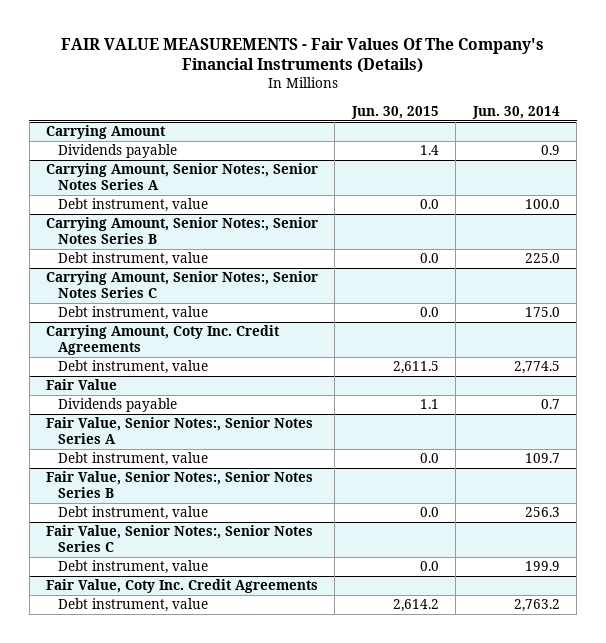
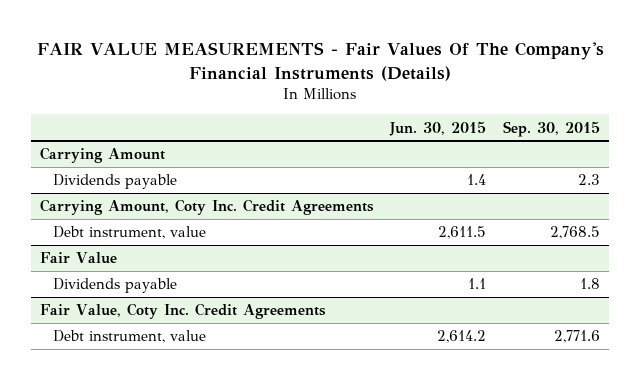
[471,106,560,120] Jun. 30, 2014 -> none
none -> [503,120,601,137] Sep. 30, 2015
[45,163,318,190] Carrying Amount, Senior Notes:, Senior Notes Series A -> none
[57,198,208,213] Debt instrument, value -> none
[45,217,318,244] Carrying Amount, Senior Notes:, Senior Notes Series B -> none
[57,252,208,267] Debt instrument, value -> none
[45,271,318,298] Carrying Amount, Senior Notes:, Senior Notes Series C -> none
[57,306,208,321] Debt instrument, value -> none
[45,417,313,444] Fair Value, Senior Notes:, Senior Notes Series A -> none
[57,452,208,467] Debt instrument, value -> none
[45,471,313,498] Fair Value, Senior Notes:, Senior Notes Series B -> none
[57,506,208,521] Debt instrument, value -> none
[45,525,313,552] Fair Value, Senior Notes:, Senior Notes Series C -> none
[57,560,208,575] Debt instrument, value -> none

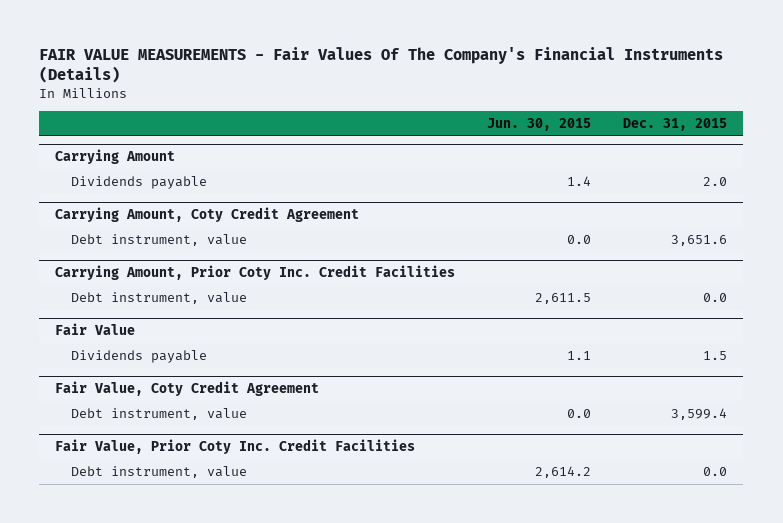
[503,120,601,137] Sep. 30, 2015 -> none
none -> [623,117,728,131] Dec. 31, 2015
[39,199,374,216] Carrying Amount, Coty Inc. Credit Agreements -> [55,207,360,223] Carrying Amount, Coty Credit Agreement
none -> [71,233,248,246] Debt instrument, value
none -> [55,265,456,281] Carrying Amount, Prior Coty Inc. Credit Facilities
[39,303,326,320] Fair Value, Coty Inc. Credit Agreements -> [55,381,320,397] Fair Value, Coty Credit Agreement
none -> [71,407,248,420] Debt instrument, value
none -> [55,439,416,455] Fair Value, Prior Coty Inc. Credit Facilities

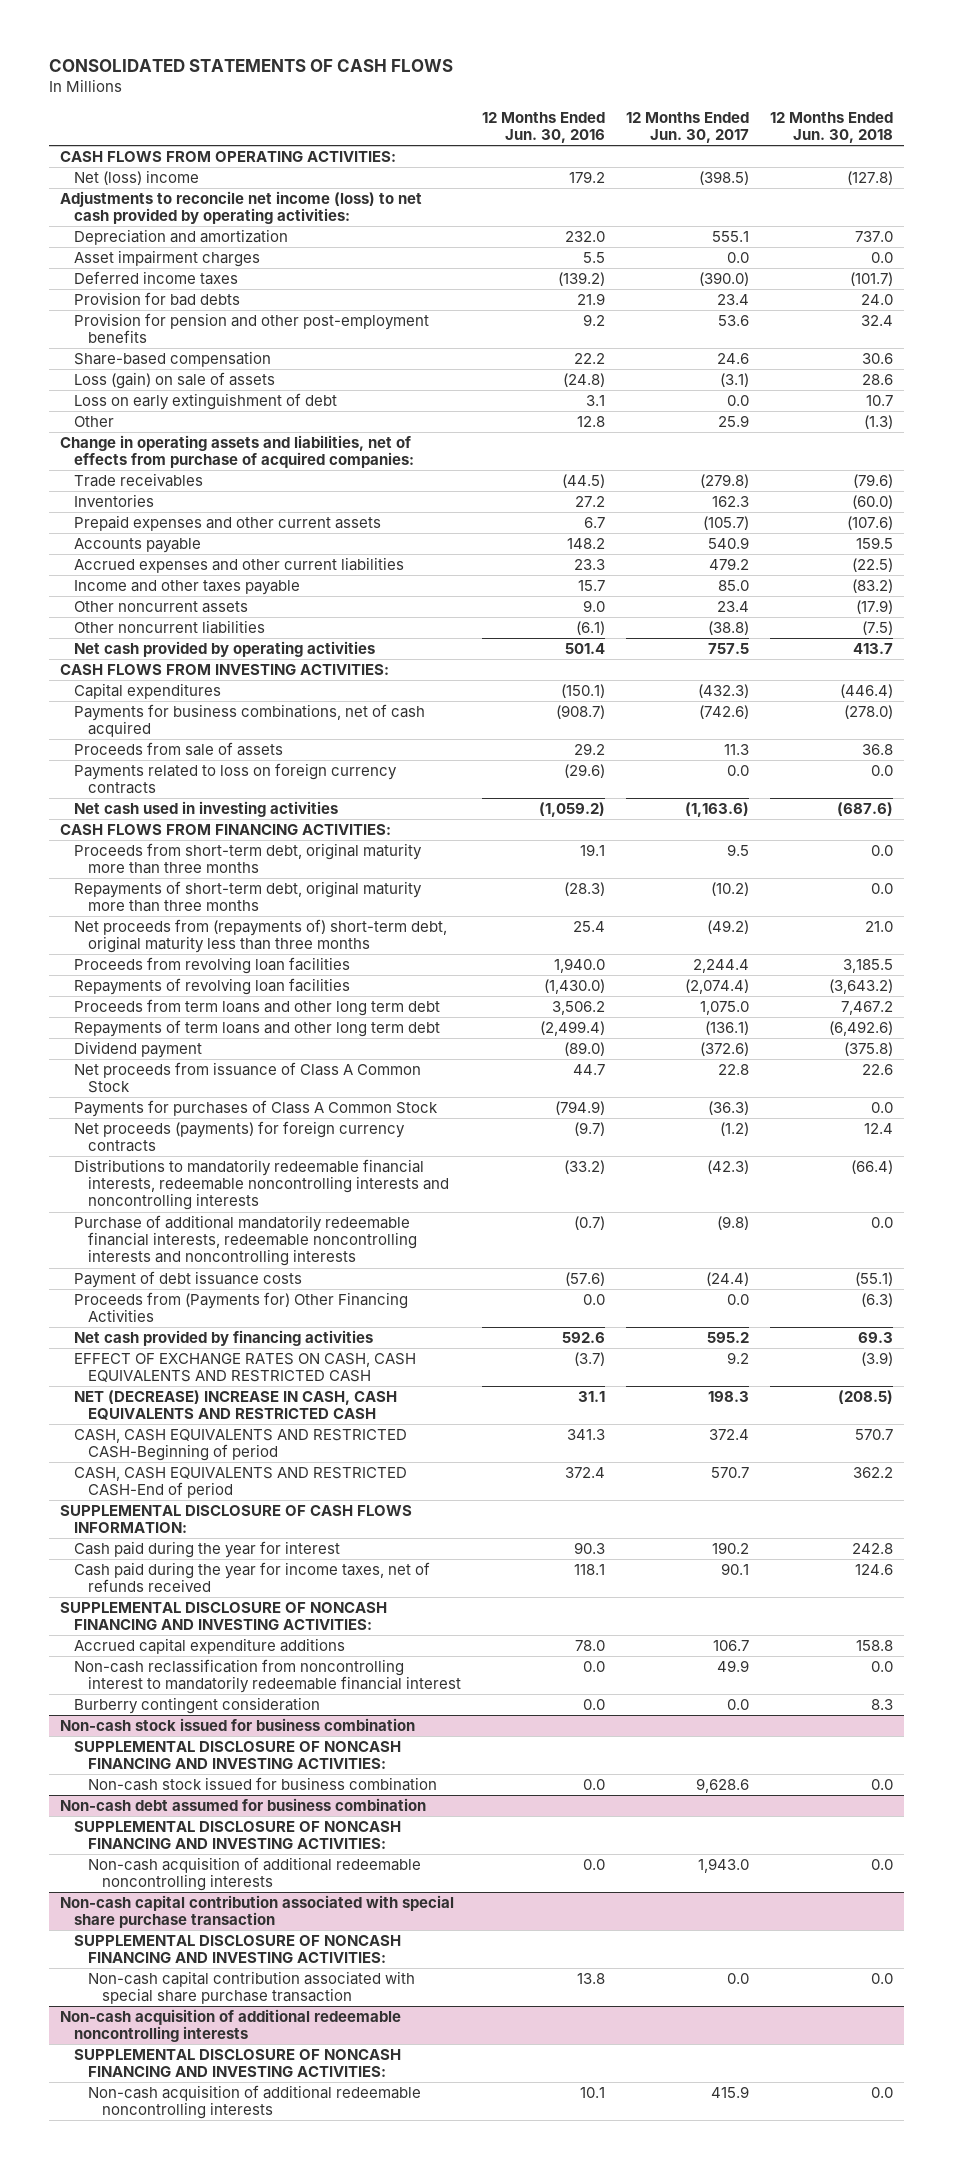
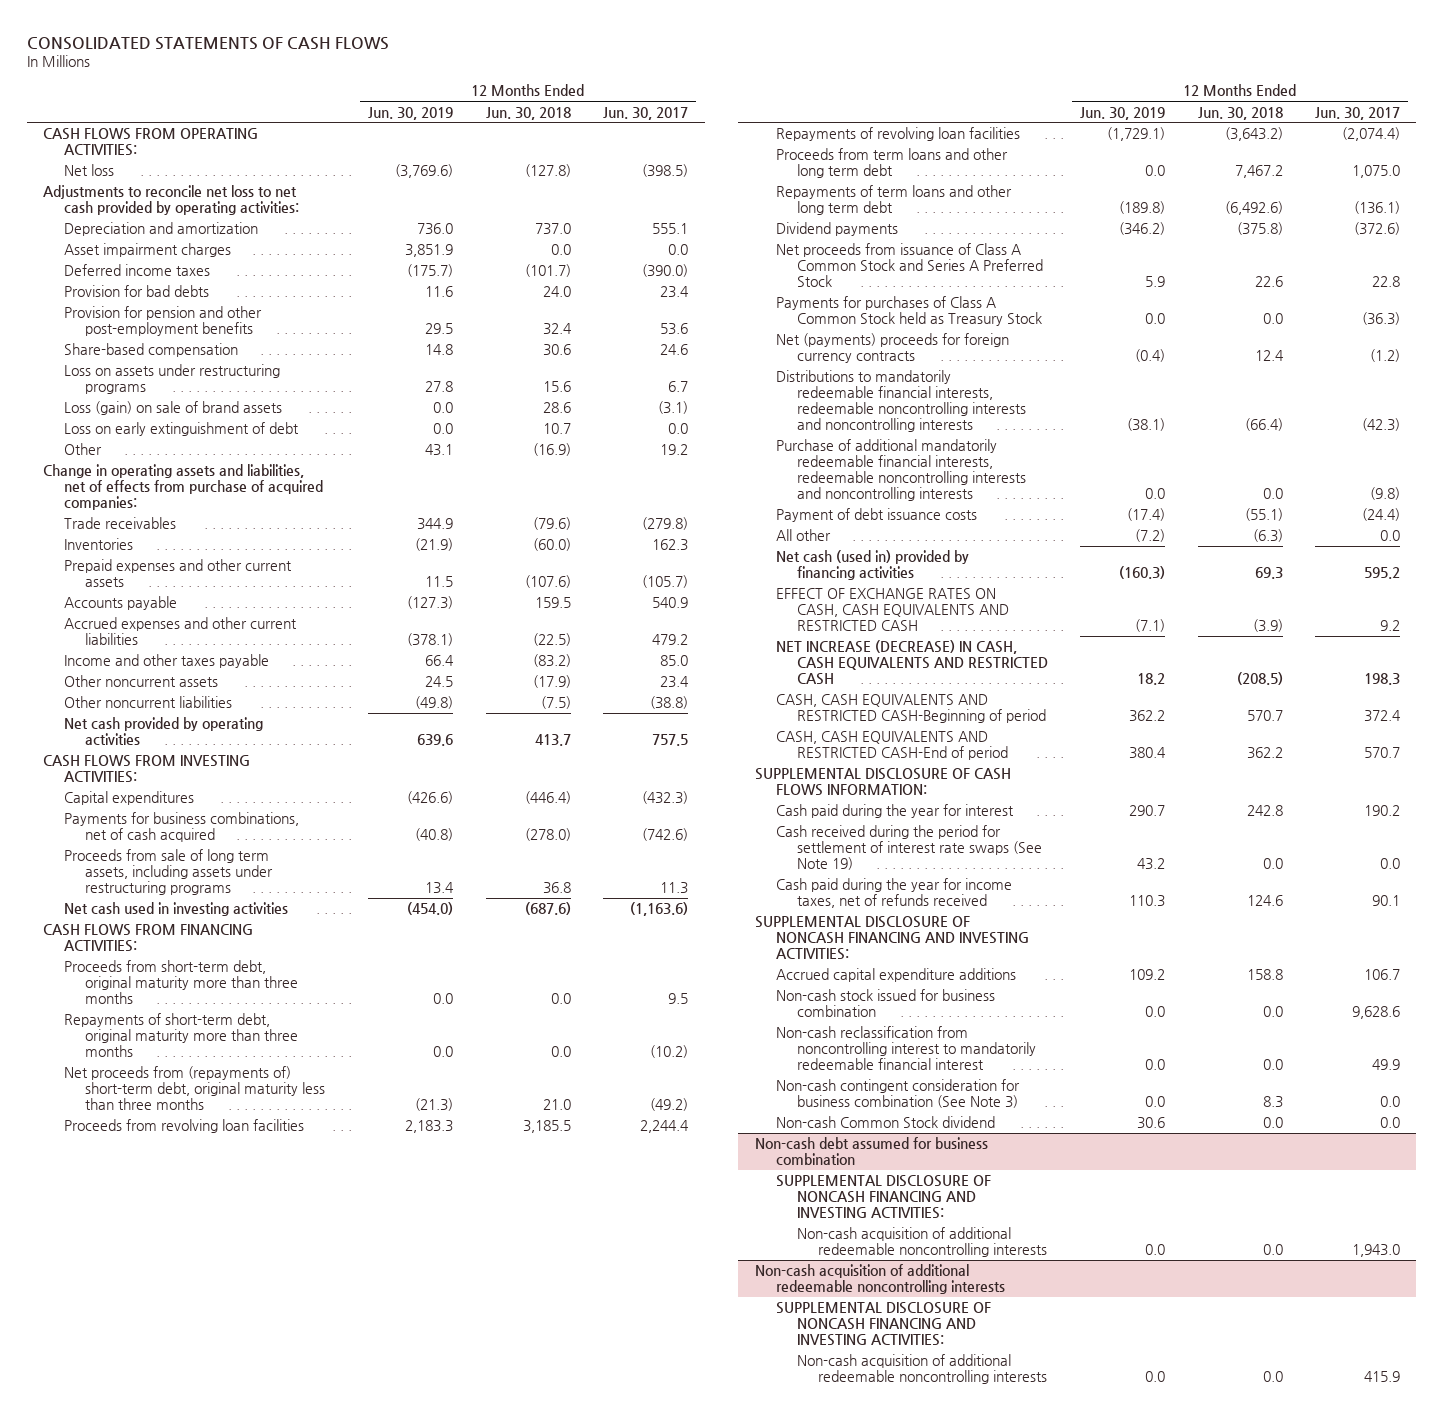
[481,112,605,144] 12 Months Ended Jun. 30, 2016 -> none
none -> [368,106,454,120] Jun. 30, 2019
[73,170,199,186] Net (loss) income -> [64,164,115,177] Net loss
[59,191,422,225] Adjustments to reconcile net income (loss) to net cash provided by operating activities: -> [43,185,300,216] Adjustments to reconcile net loss to net cash provided by operating activities:
none -> [64,364,281,395] Loss on assets under restructuring programs
[73,372,275,390] Loss (gain) on sale of assets -> [64,401,283,416] Loss (gain) on sale of brand assets
[718,415,750,428] 25.9 -> [660,444,689,456] 19.2
[864,415,894,430] (1.3) -> [532,443,571,457] (16.9)
[73,763,397,795] Payments related to loss on foreign currency contracts -> none
[73,742,283,757] Proceeds from sale of assets -> [64,849,274,895] Proceeds from sale of long term assets, including assets under restructuring programs
[73,1041,202,1059] Dividend payment -> [775,222,898,237] Dividend payments
[73,1062,421,1094] Net proceeds from issuance of Class A Common Stock -> [775,243,1043,287] Net proceeds from issuance of Class A Common Stock and Series A Preferred Stock
[73,1100,438,1118] Payments for purchases of Class A Common Stock -> [775,296,1042,327] Payments for purchases of Class A Common Stock held as Treasury Stock
[73,1121,405,1153] Net proceeds (payments) for foreign currency contracts -> [775,333,1009,364] Net (payments) proceeds for foreign currency contracts
[73,1292,408,1323] Proceeds from (Payments for) Other Financing Activities -> [775,529,831,542] All other
[73,1330,373,1347] Net cash provided by financing activities -> [775,550,969,581] Net cash (used in) provided by financing activities
[73,1390,397,1421] NET (DECREASE) INCREASE IN CASH, CASH EQUIVALENTS AND RESTRICTED CASH -> [775,640,1048,685] NET INCREASE (DECREASE) IN CASH, CASH EQUIVALENTS AND RESTRICTED CASH
none -> [775,825,1042,870] Cash received during the period for settlement of interest rate swaps (See Note 19)
[73,1697,320,1715] Burberry contingent consideration -> none
[59,1718,415,1732] Non-cash stock issued for business combination -> none
[73,1741,401,1770] SUPPLEMENTAL DISCLOSURE OF NONCASH FINANCING AND INVESTING ACTIVITIES: -> none
[73,1659,461,1694] Non-cash reclassification from noncontrolling interest to mandatorily redeemable financial interest -> [775,1026,1036,1070] Non-cash reclassification from noncontrolling interest to mandatorily redeemable financial interest
none -> [775,1079,1020,1109] Non-cash contingent consideration for business combination (See Note 3)
none -> [775,1116,995,1129] Non-cash Common Stock dividend
[59,1895,454,1929] Non-cash capital contribution associated with special share purchase transaction -> none
[73,1935,401,1964] SUPPLEMENTAL DISCLOSURE OF NONCASH FINANCING AND INVESTING ACTIVITIES: -> none
[87,1971,415,2005] Non-cash capital contribution associated with special share purchase transaction -> none

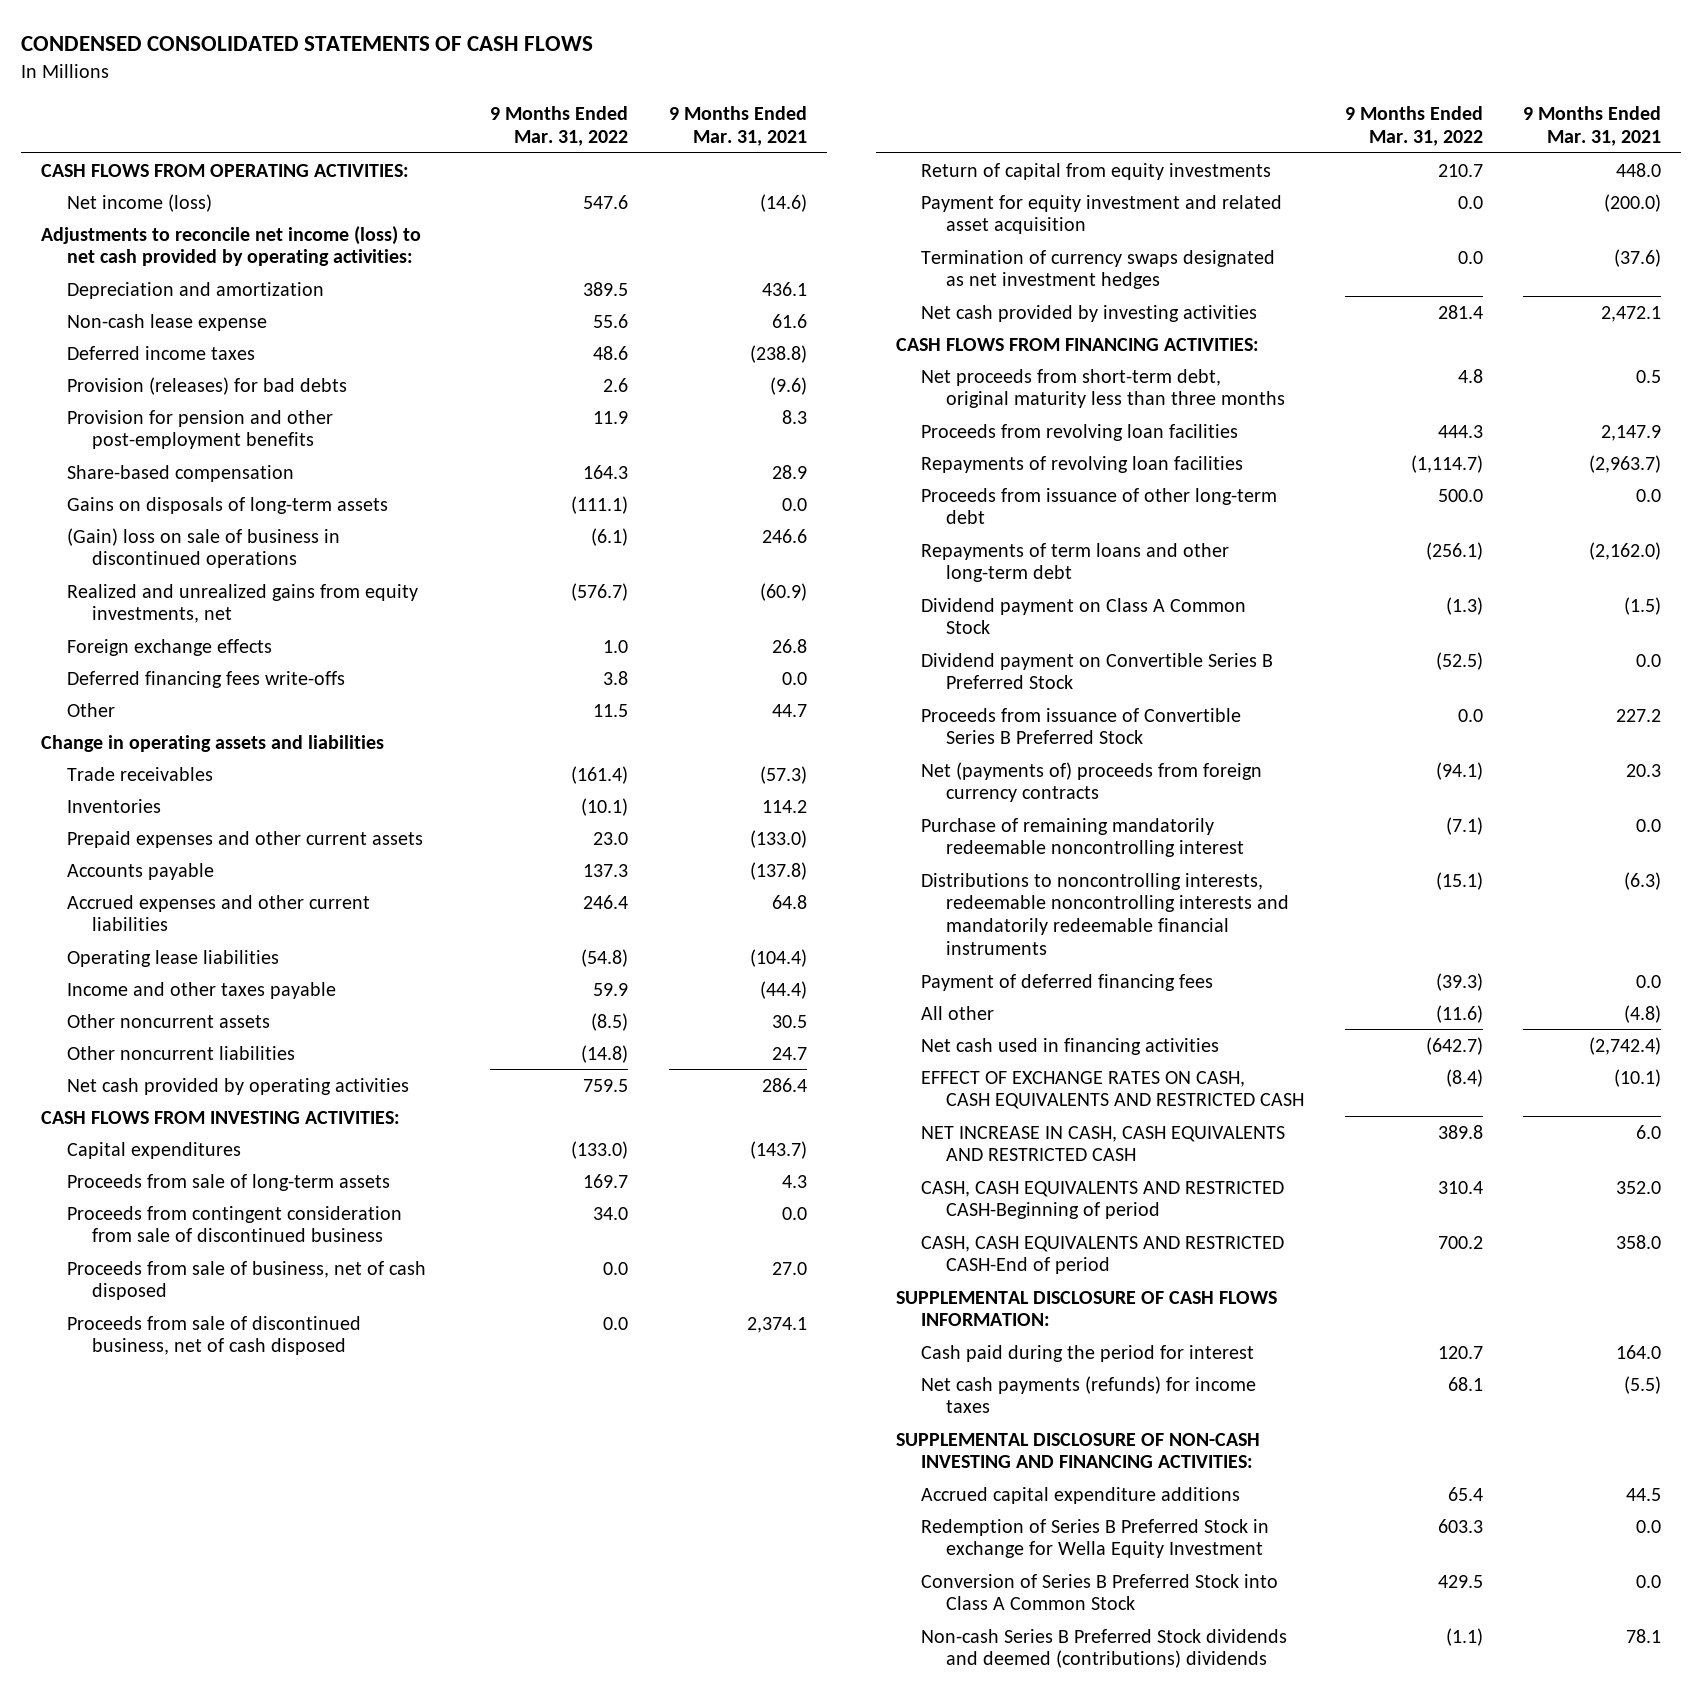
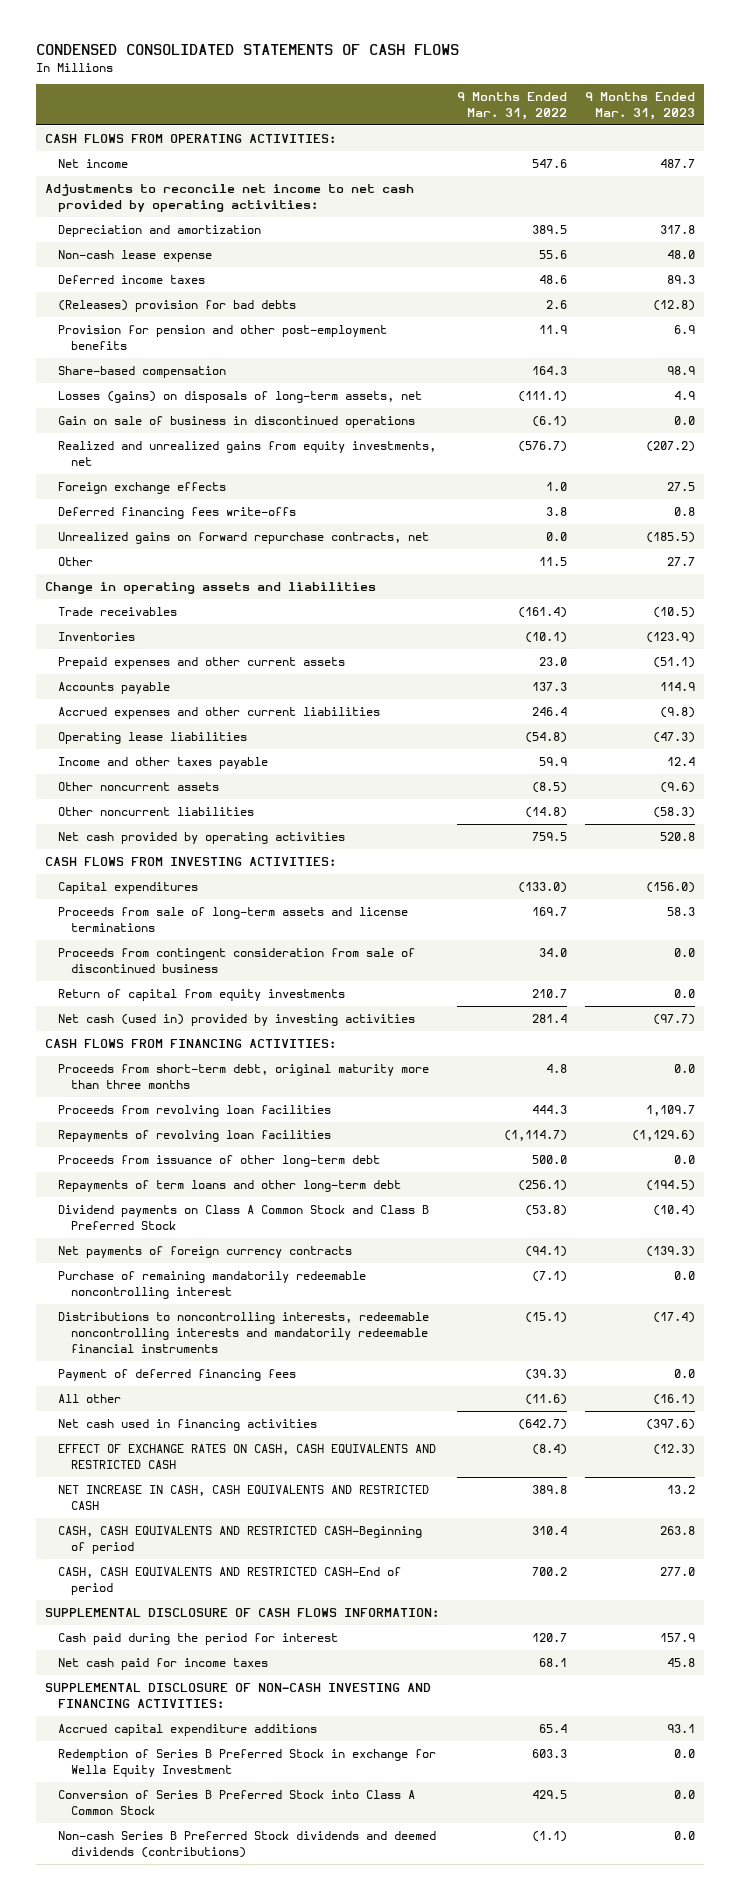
[668,105,807,146] 9 Months Ended Mar. 31, 2021 -> none
none -> [584,92,695,120] 9 Months Ended Mar. 31, 2023
[66,193,212,212] Net income (loss) -> [58,159,129,169] Net income
[41,225,422,267] Adjustments to reconcile net income (loss) to net cash provided by operating activities: -> [45,184,415,212] Adjustments to reconcile net income to net cash provided by operating activities:
[66,376,347,395] Provision (releases) for bad debts -> [58,300,297,313] (Releases) provision for bad debts
[66,496,388,514] Gains on disposals of long-term assets -> [58,391,423,404] Losses (gains) on disposals of long-term assets, net
[66,527,340,569] (Gain) loss on sale of business in discontinued operations -> [58,416,416,429] Gain on sale of business in discontinued operations
none -> [58,532,430,545] Unrealized gains on forward repurchase contracts, net
[66,1173,390,1191] Proceeds from sale of long-term assets -> [58,907,409,932] Proceeds from sale of long-term assets and license terminations
[66,1260,426,1301] Proceeds from sale of business, net of cash disposed -> none
[66,1315,361,1356] Proceeds from sale of discontinued business, net of cash disposed -> none
[921,194,1283,235] Payment for equity investment and related asset acquisition -> none
[921,249,1276,290] Termination of currency swaps designated as net investment hedges -> none
[921,304,1258,322] Net cash provided by investing activities -> [58,1014,416,1027] Net cash (used in) provided by investing activities
[921,368,1286,409] Net proceeds from short-term debt, original maturity less than three months -> [58,1064,430,1089] Proceeds from short-term debt, original maturity more than three months
[921,652,1274,690] Dividend payment on Convertible Series B Preferred Stock -> none
[921,707,1242,745] Proceeds from issuance of Convertible Series B Preferred Stock -> none
[921,597,1247,635] Dividend payment on Class A Common Stock -> [58,1205,430,1230] Dividend payments on Class A Common Stock and Class B Preferred Stock
[1445,596,1483,615] (1.3) -> [525,1205,568,1217] (53.8)
[921,761,1263,803] Net (payments of) proceeds from foreign currency contracts -> [58,1246,353,1259] Net payments of foreign currency contracts
[921,1375,1257,1414] Net cash payments (refunds) for income taxes -> [58,1658,269,1671] Net cash paid for income taxes
[921,1628,1288,1669] Non-cash Series B Preferred Stock dividends and deemed (contributions) dividends -> [58,1831,437,1858] Non-cash Series B Preferred Stock dividends and deemed dividends (contributions)

